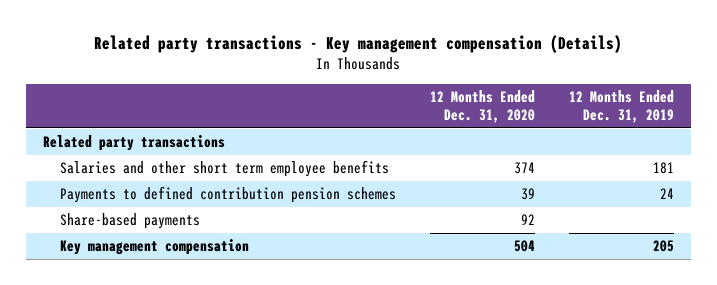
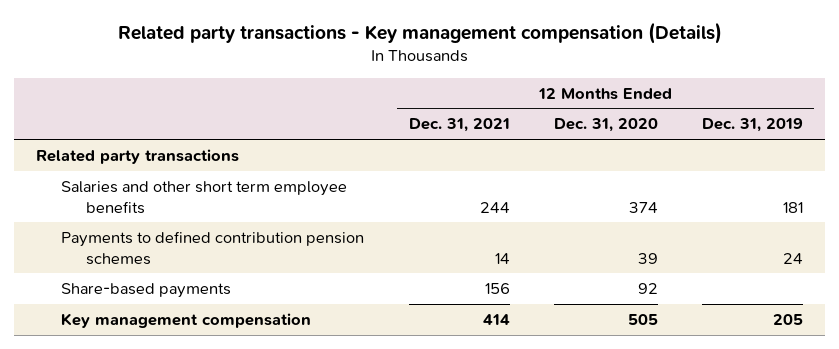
none -> [408,118,510,133] Dec. 31, 2021
[514,239,536,252] 504 -> [627,313,658,325] 505

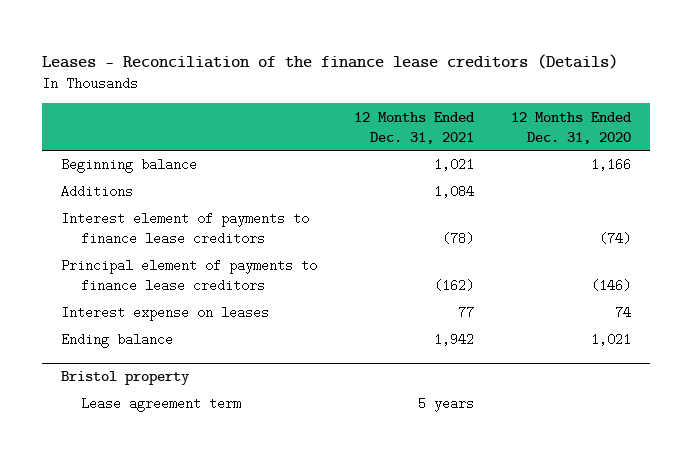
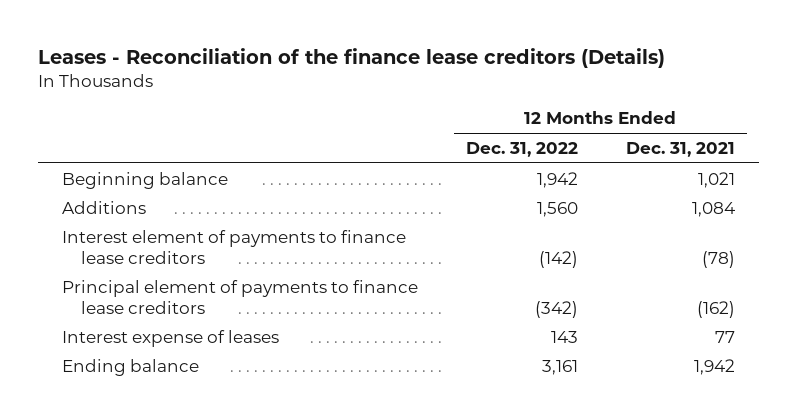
[511,111,633,144] 12 Months Ended Dec. 31, 2020 -> none
none -> [465,141,578,157] Dec. 31, 2022
[60,306,269,322] Interest expense on leases -> [61,329,279,347] Interest expense of leases
[60,371,190,386] Bristol property -> none
[81,397,242,413] Lease agreement term -> none

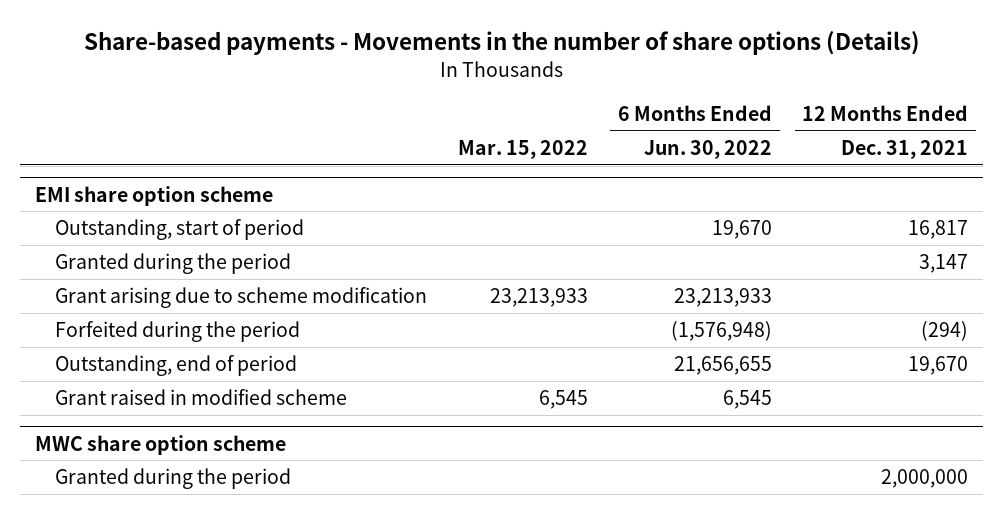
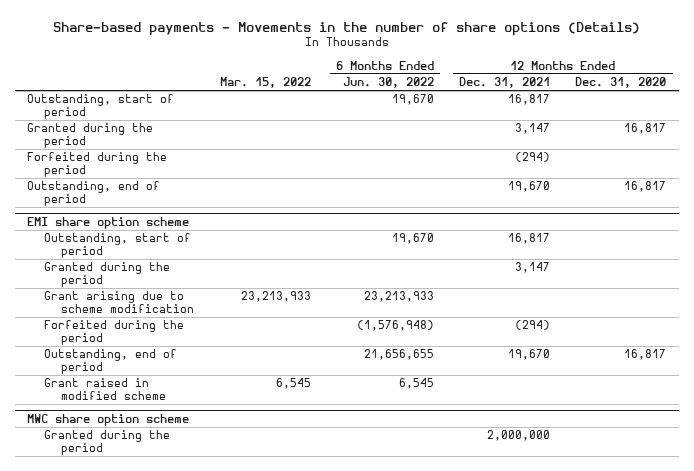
none -> [575,77,667,89] Dec. 31, 2020
none -> [27,94,175,120] Outstanding, start of period
none -> [27,123,154,149] Granted during the period
none -> [27,152,168,178] Forfeited during the period
none -> [27,181,161,207] Outstanding, end of period

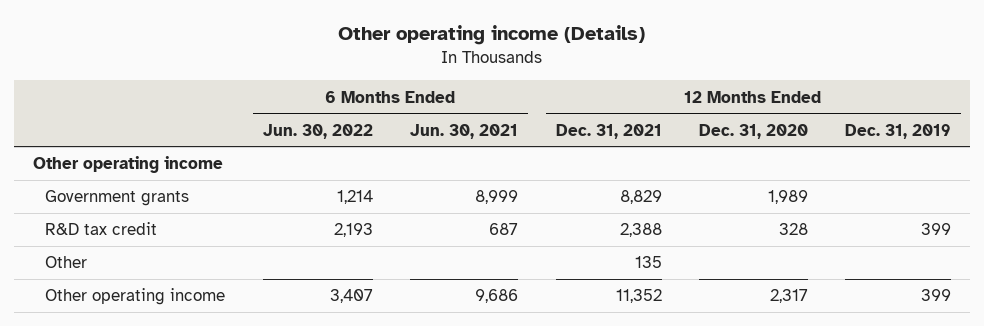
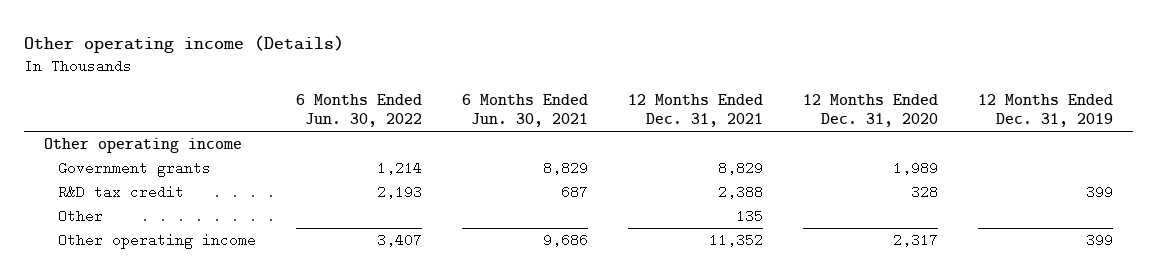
[475,190,519,205] 8,999 -> [542,161,588,176] 8,829

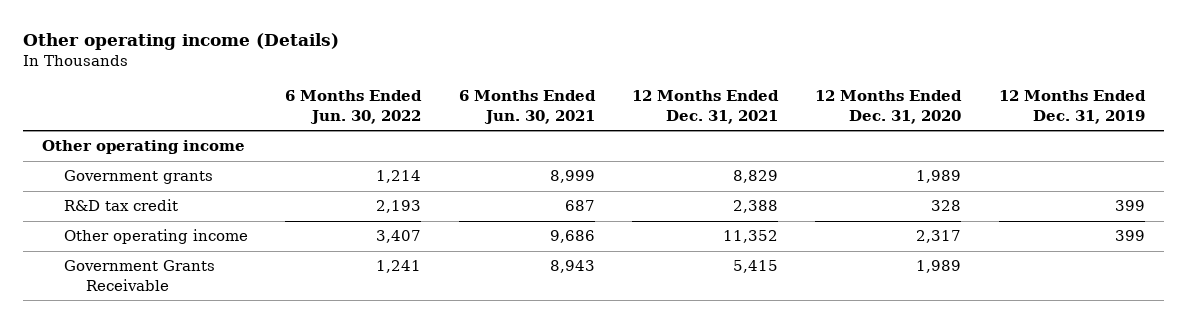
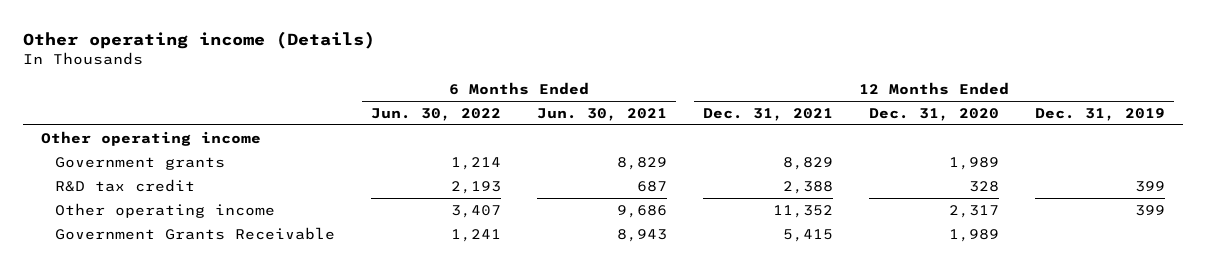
[549,170,595,184] 8,999 -> [616,156,667,170] 8,829

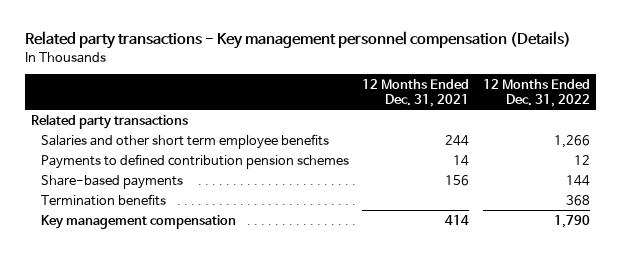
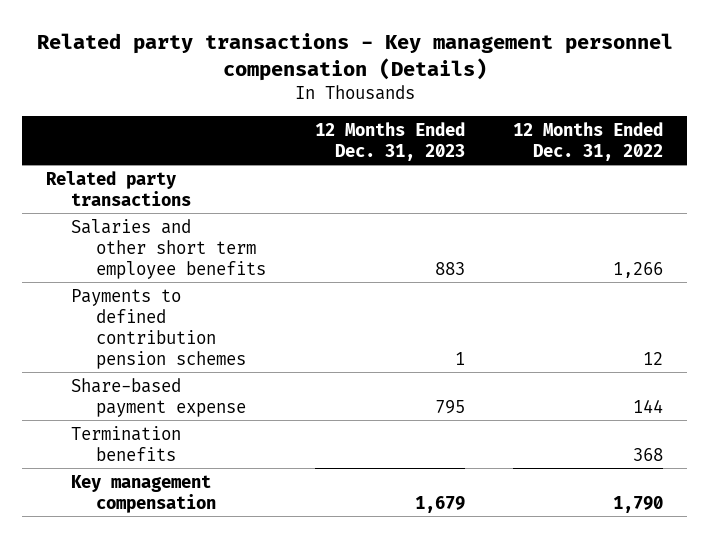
[362,79,470,107] 12 Months Ended Dec. 31, 2021 -> none
none -> [314,121,465,161] 12 Months Ended Dec. 31, 2023
[41,174,184,189] Share-based payments -> [71,377,247,417] Share-based payment expense

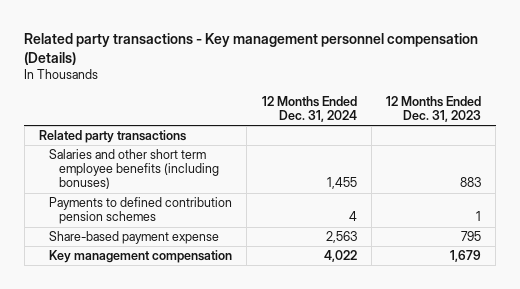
[512,121,663,161] 12 Months Ended Dec. 31, 2022 -> none
none -> [261,95,357,122] 12 Months Ended Dec. 31, 2024
[71,218,267,279] Salaries and other short term employee benefits -> [49,149,220,190] Salaries and other short term employee benefits (including bonuses)
[71,425,182,461] Termination benefits -> none

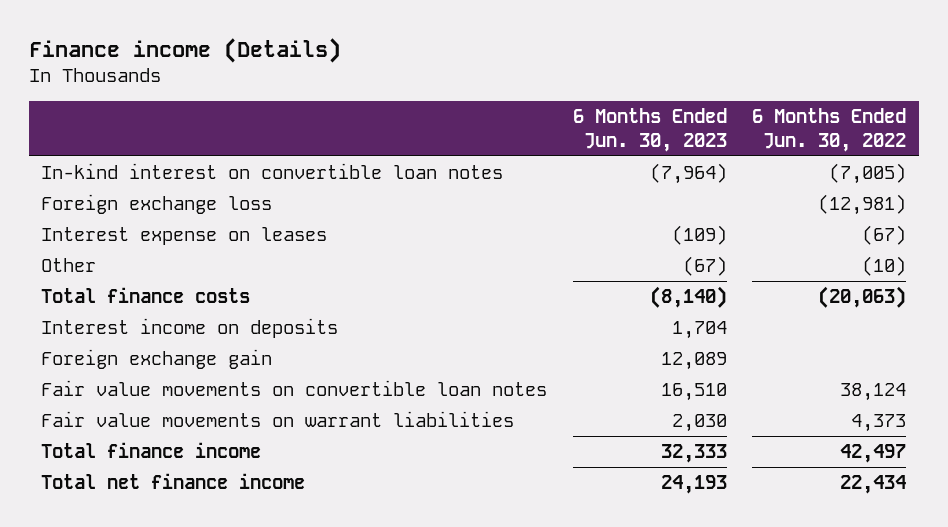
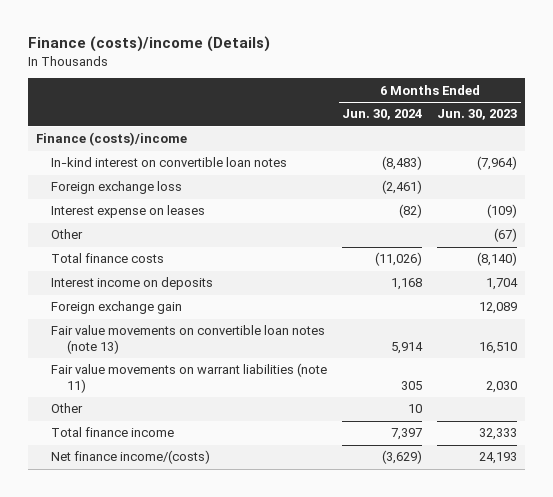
[28,38,341,64] Finance income (Details) -> [28,36,271,53] Finance (costs)/income (Details)
[752,107,907,152] 6 Months Ended Jun. 30, 2022 -> none
none -> [342,109,423,121] Jun. 30, 2024
none -> [35,132,187,147] Finance (costs)/income
[41,379,548,396] Fair value movements on convertible loan notes -> [51,325,326,355] Fair value movements on convertible loan notes (note 13)
[41,410,515,427] Fair value movements on warrant liabilities -> [51,363,328,394] Fair value movements on warrant liabilities (note 11)
none -> [51,403,84,414] Other
[41,472,306,489] Total net finance income -> [51,450,211,465] Net finance income/(costs)

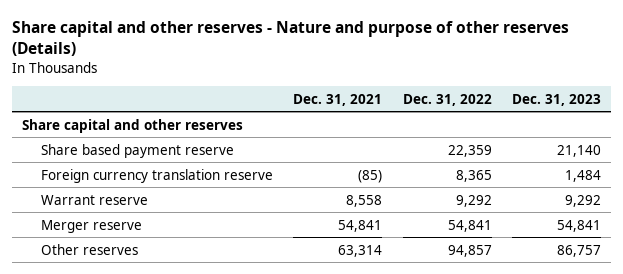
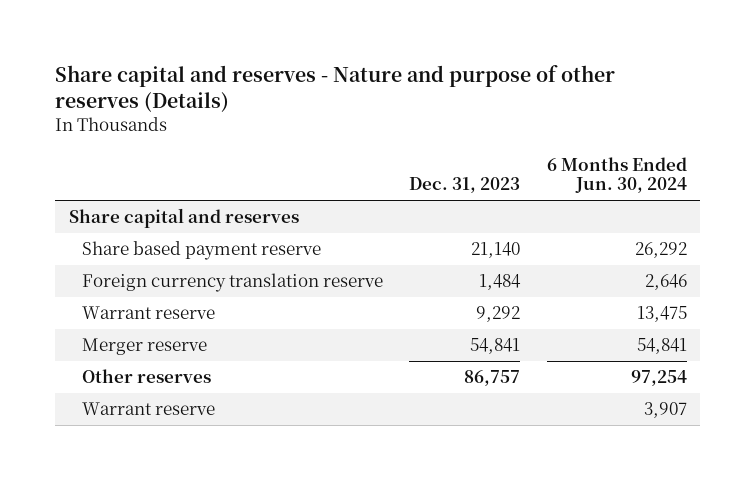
[12,21,570,57] Share capital and other reserves - Nature and purpose of other reserves (Details) -> [55,64,616,113] Share capital and reserves - Nature and purpose of other reserves (Details)
[293,93,383,106] Dec. 31, 2021 -> none
[402,93,492,106] Dec. 31, 2022 -> none
none -> [546,156,687,194] 6 Months Ended Jun. 30, 2024
[22,118,244,133] Share capital and other reserves -> [68,208,299,229] Share capital and reserves
none -> [81,402,215,416] Warrant reserve

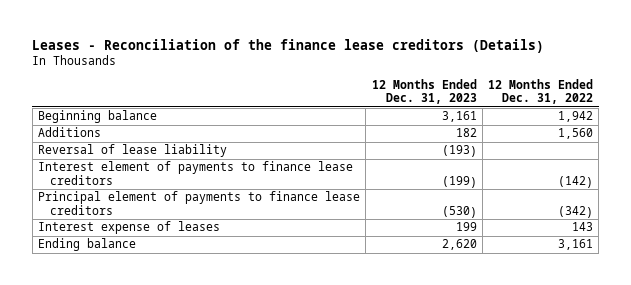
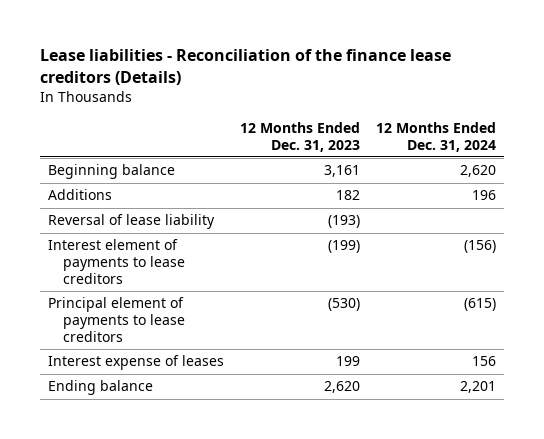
[32,38,545,53] Leases - Reconciliation of the finance lease creditors (Details) -> [39,49,451,85] Lease liabilities - Reconciliation of the finance lease creditors (Details)
[488,78,594,105] 12 Months Ended Dec. 31, 2022 -> none
none -> [375,121,496,152] 12 Months Ended Dec. 31, 2024
[38,161,354,185] Interest element of payments to finance lease creditors -> [47,239,185,284] Interest element of payments to lease creditors
[38,191,361,215] Principal element of payments to finance lease creditors -> [47,297,185,342] Principal element of payments to lease creditors

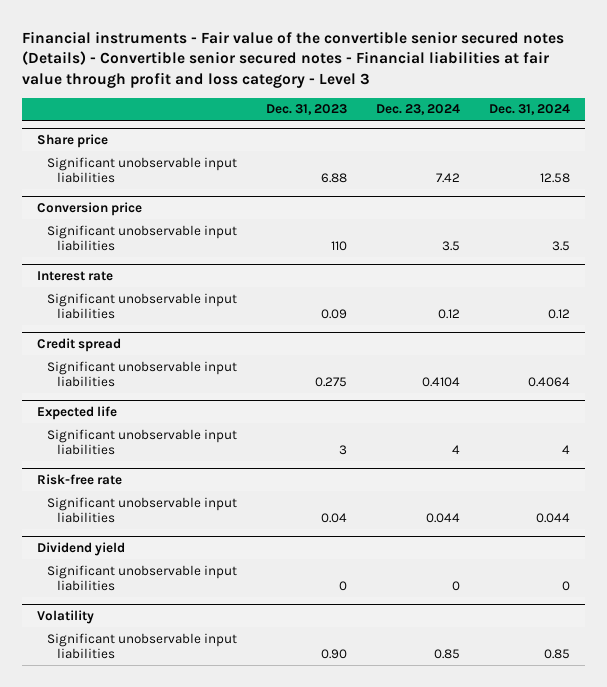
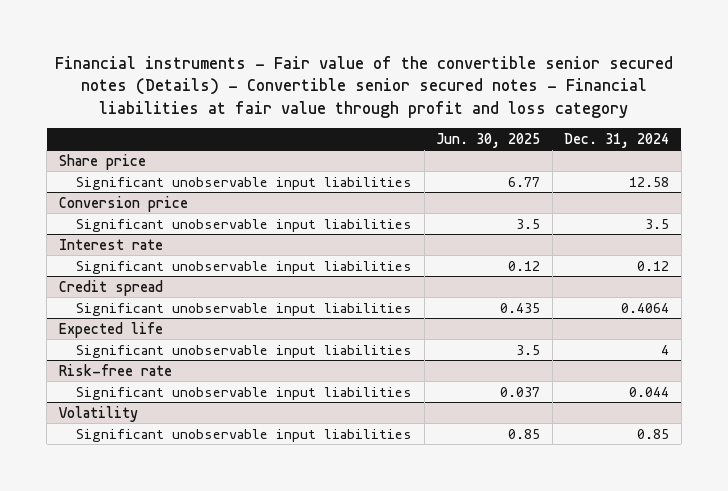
[22,30,565,89] Financial instruments - Fair value of the convertible senior secured notes (Details) - Convertible senior secured notes - Financial liabilities at fair value through profit and loss category - Level 3 -> [54,56,673,118] Financial instruments - Fair value of the convertible senior secured notes (Details) - Convertible senior secured notes - Financial liabilities at fair value through profit and loss category
[265,104,347,116] Dec. 31, 2023 -> none
[376,104,461,116] Dec. 23, 2024 -> none
none -> [436,132,541,148] Jun. 30, 2025
[36,542,125,557] Dividend yield -> none
[46,564,237,591] Significant unobservable input liabilities -> none

